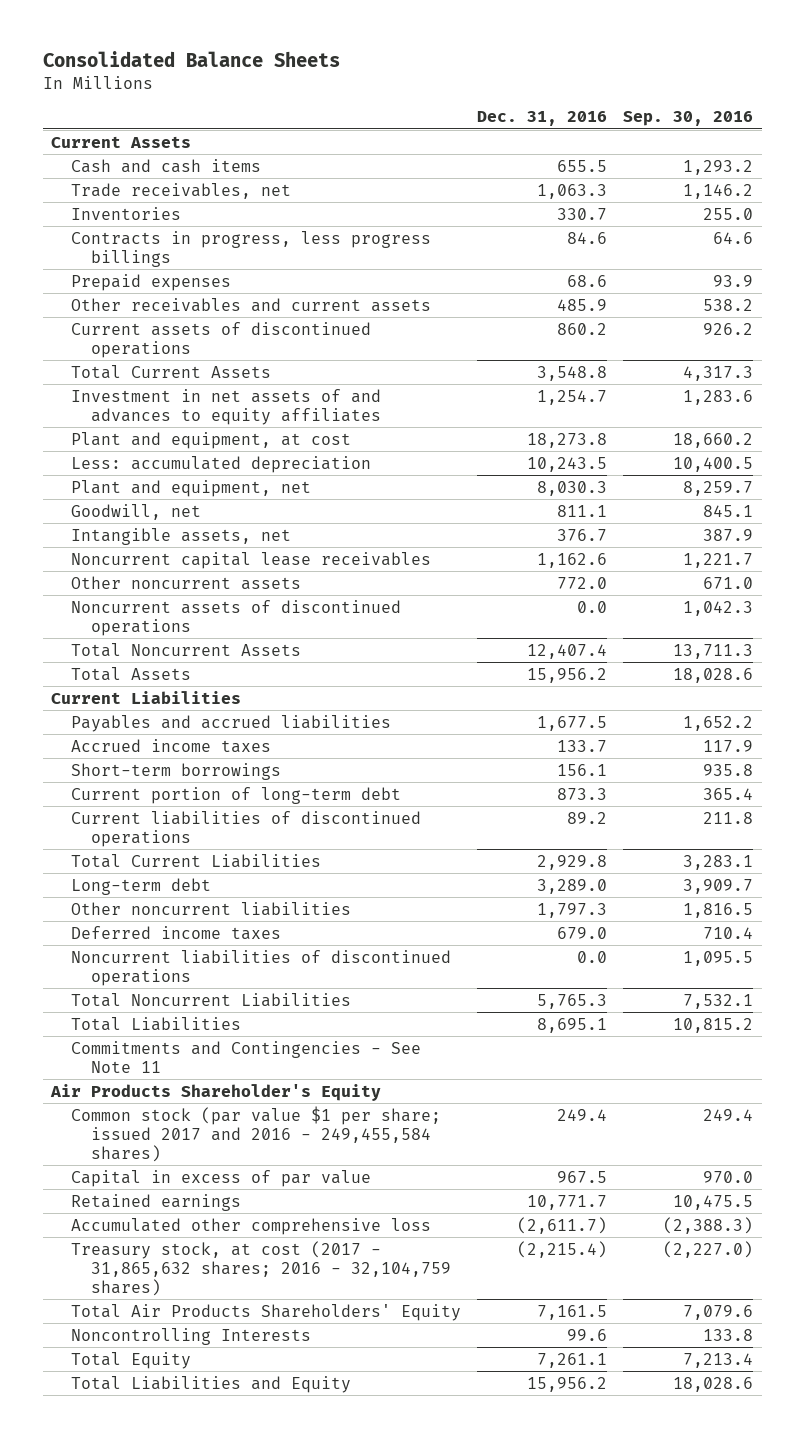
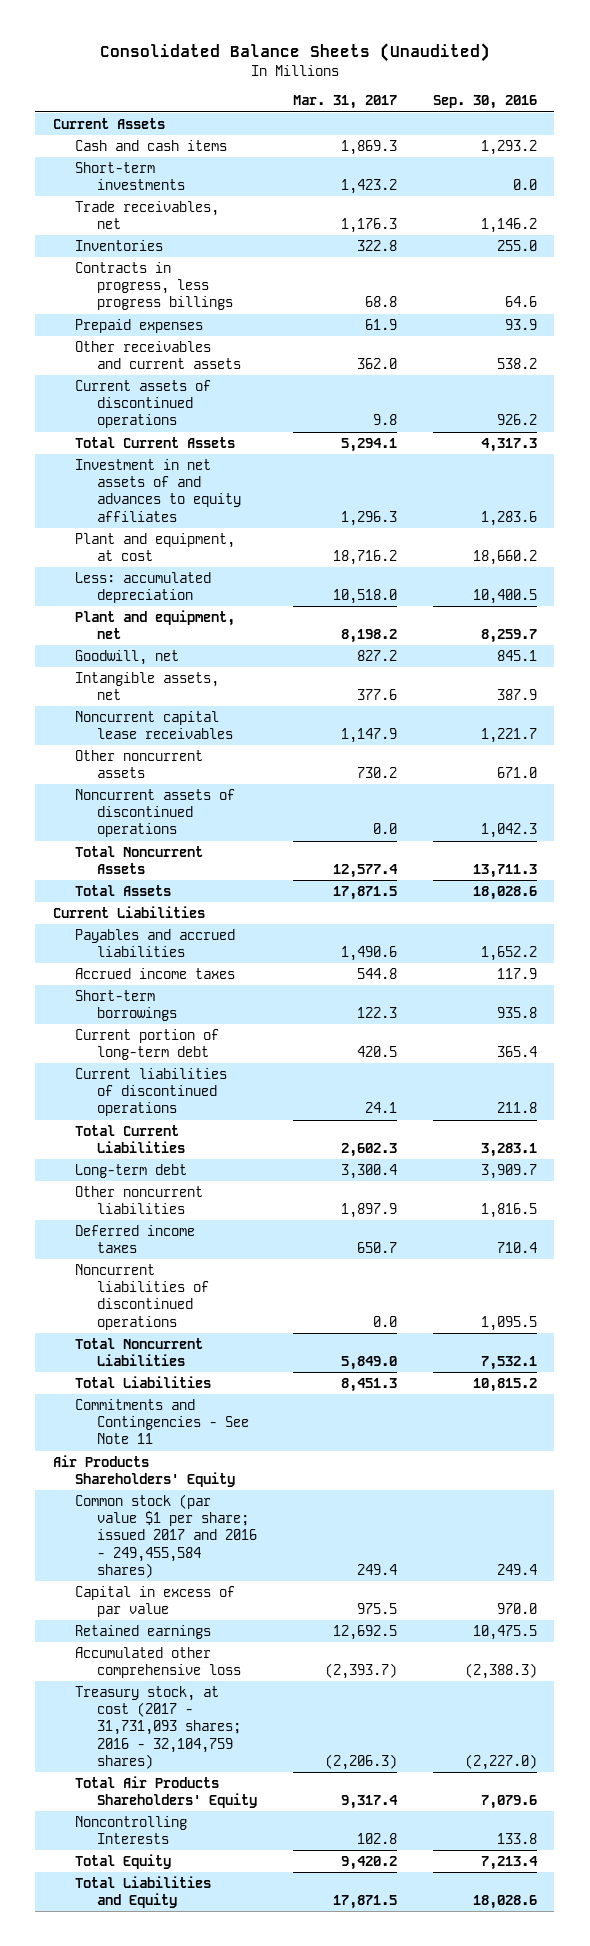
[42,51,340,68] Consolidated Balance Sheets -> [99,42,490,62] Consolidated Balance Sheets (Unaudited)
[477,111,608,127] Dec. 31, 2016 -> none
none -> [292,95,397,110] Mar. 31, 2017
none -> [75,161,186,191] Short-term investments
[49,1083,381,1101] Air Products Shareholder's Equity -> [53,1454,236,1488] Air Products Shareholders' Equity
[70,1240,451,1296] Treasury stock, at cost (2017 - 31,865,632 shares; 2016 - 32,104,759 shares) -> [75,1685,242,1769] Treasury stock, at cost (2017 - 31,731,093 shares; 2016 - 32,104,759 shares)

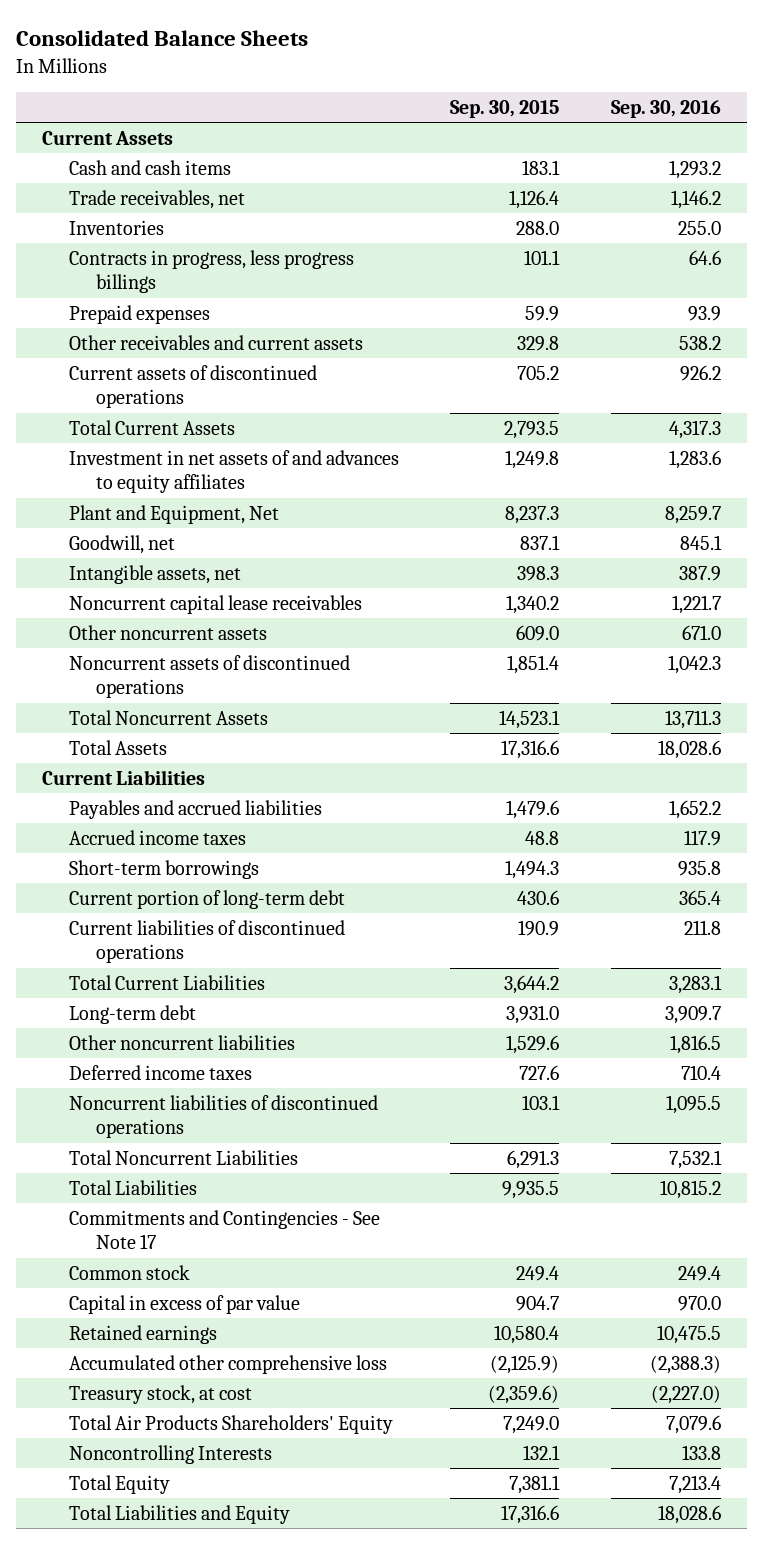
[99,42,490,62] Consolidated Balance Sheets (Unaudited) -> [16,30,309,47] Consolidated Balance Sheets
[292,95,397,110] Mar. 31, 2017 -> none
none -> [450,99,560,118] Sep. 30, 2015
[75,161,186,191] Short-term investments -> none
[75,532,236,562] Plant and equipment, at cost -> none
[75,571,212,604] Less: accumulated depreciation -> none
[75,609,236,640] Plant and equipment, net -> [69,504,280,524] Plant and Equipment, Net
[53,1454,236,1488] Air Products Shareholders' Equity -> none
[75,1398,250,1445] Commitments and Contingencies - See Note 11 -> [69,1209,381,1250] Commitments and Contingencies - See Note 17
[75,1493,258,1578] Common stock (par value $1 per share; issued 2017 and 2016 - 249,455,584 shares) -> [69,1264,191,1280] Common stock
[75,1685,242,1769] Treasury stock, at cost (2017 - 31,731,093 shares; 2016 - 32,104,759 shares) -> [69,1384,253,1404] Treasury stock, at cost

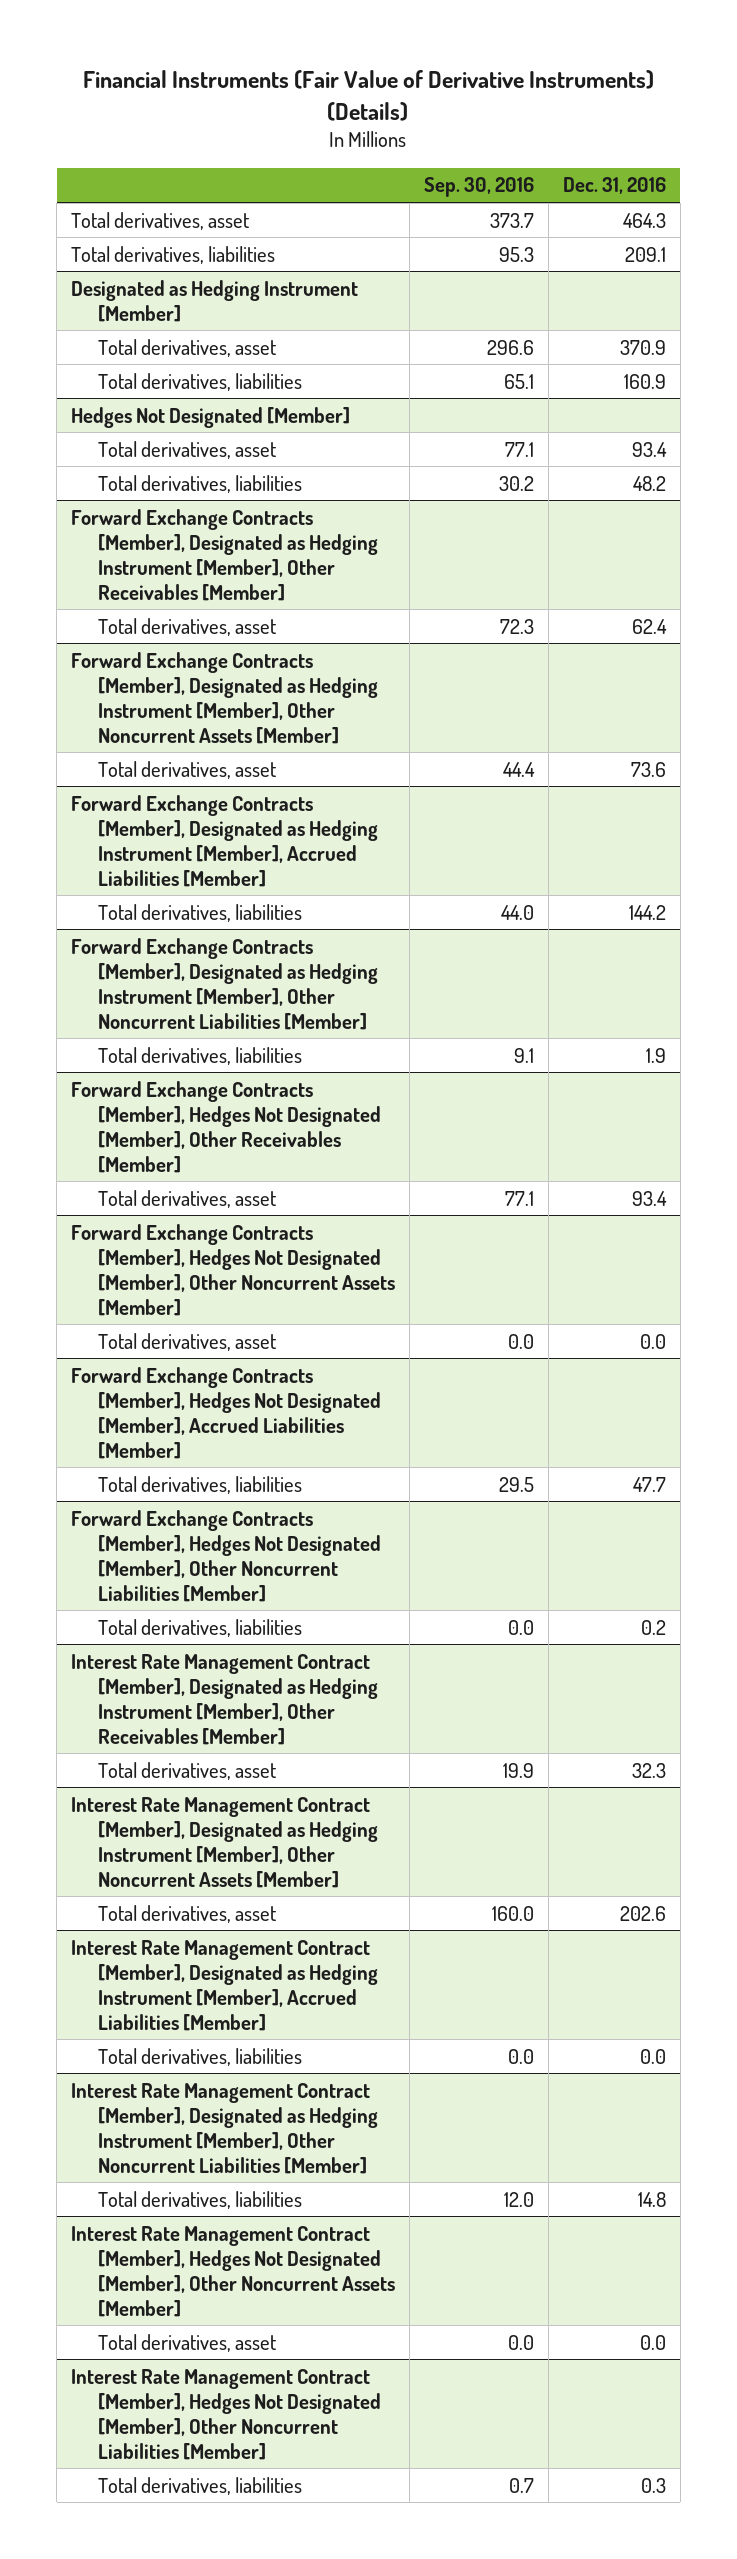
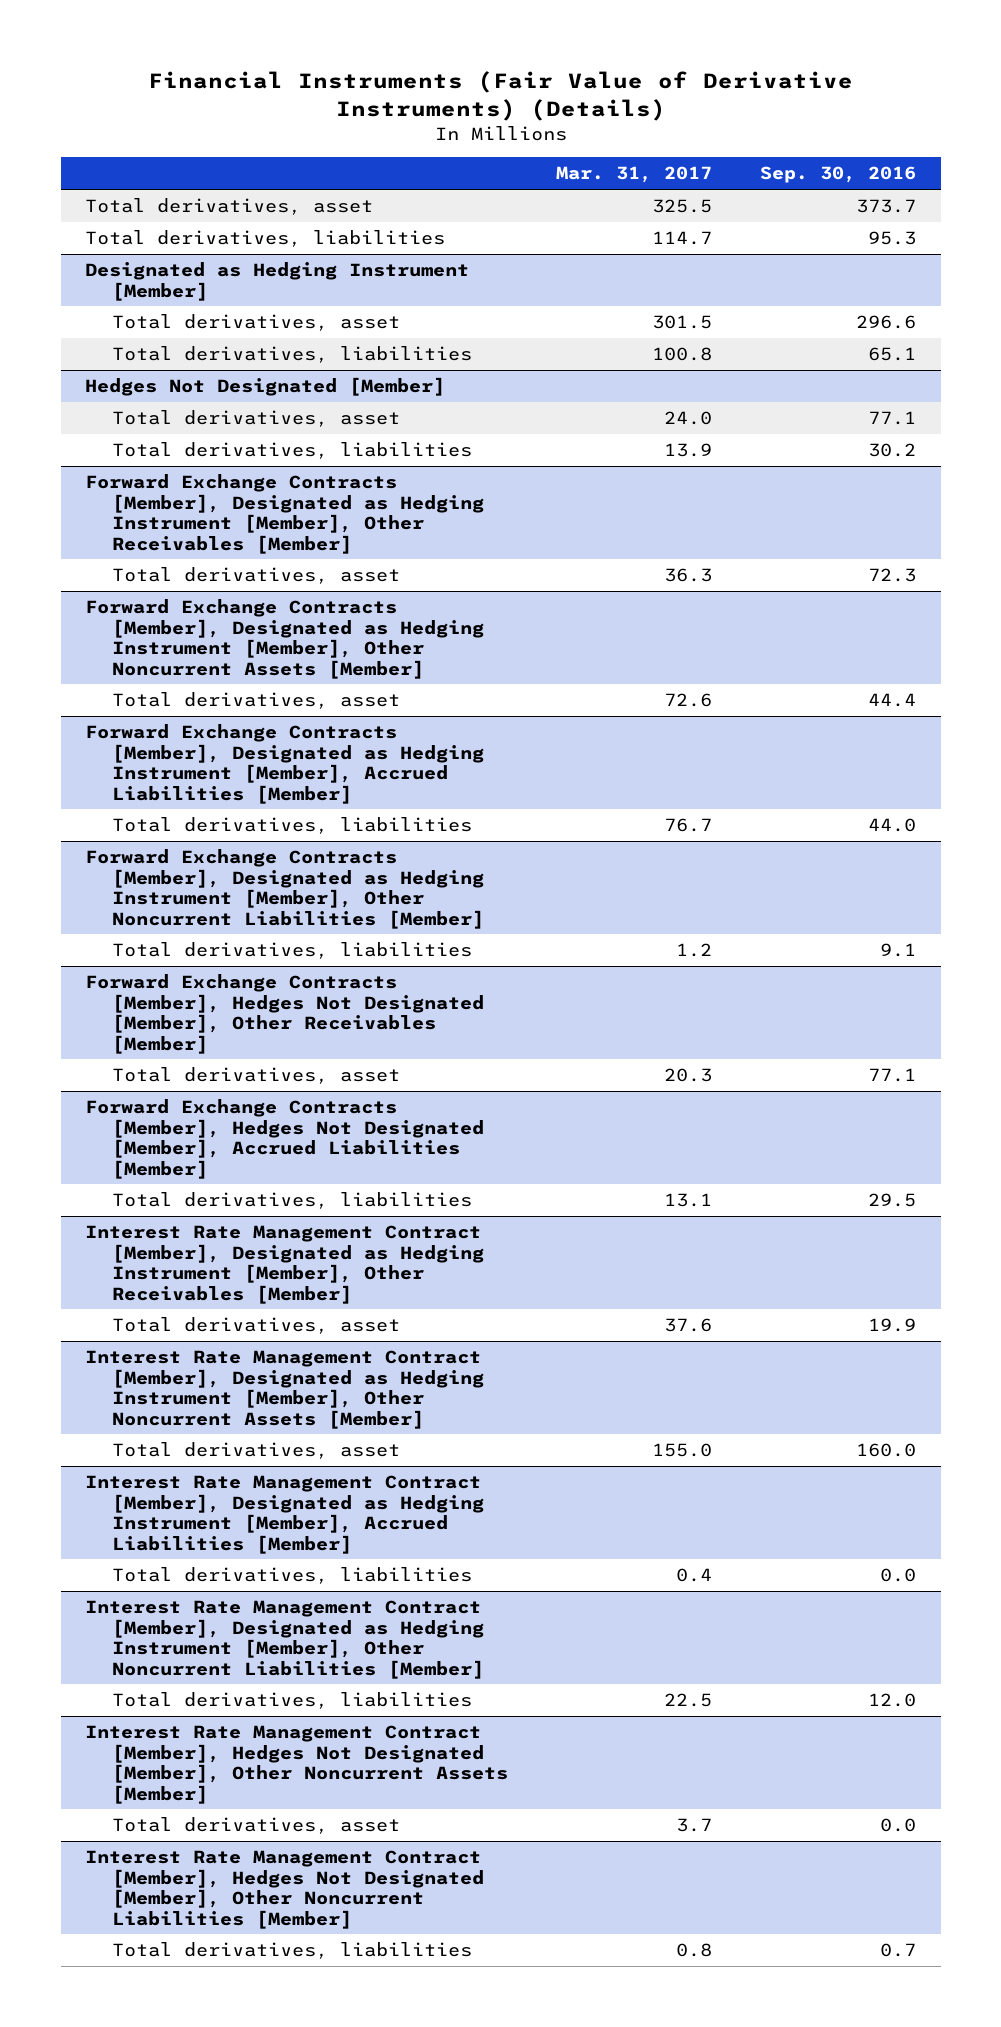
[562,177,666,195] Dec. 31, 2016 -> none
none -> [556,166,713,184] Mar. 31, 2017
[71,1223,396,1316] Forward Exchange Contracts [Member], Hedges Not Designated [Member], Other Noncurrent Assets [Member] -> none
[98,1332,277,1351] Total derivatives, asset -> none
[71,1509,382,1602] Forward Exchange Contracts [Member], Hedges Not Designated [Member], Other Noncurrent Liabilities [Member] -> none
[98,1618,303,1637] Total derivatives, liabilities -> none

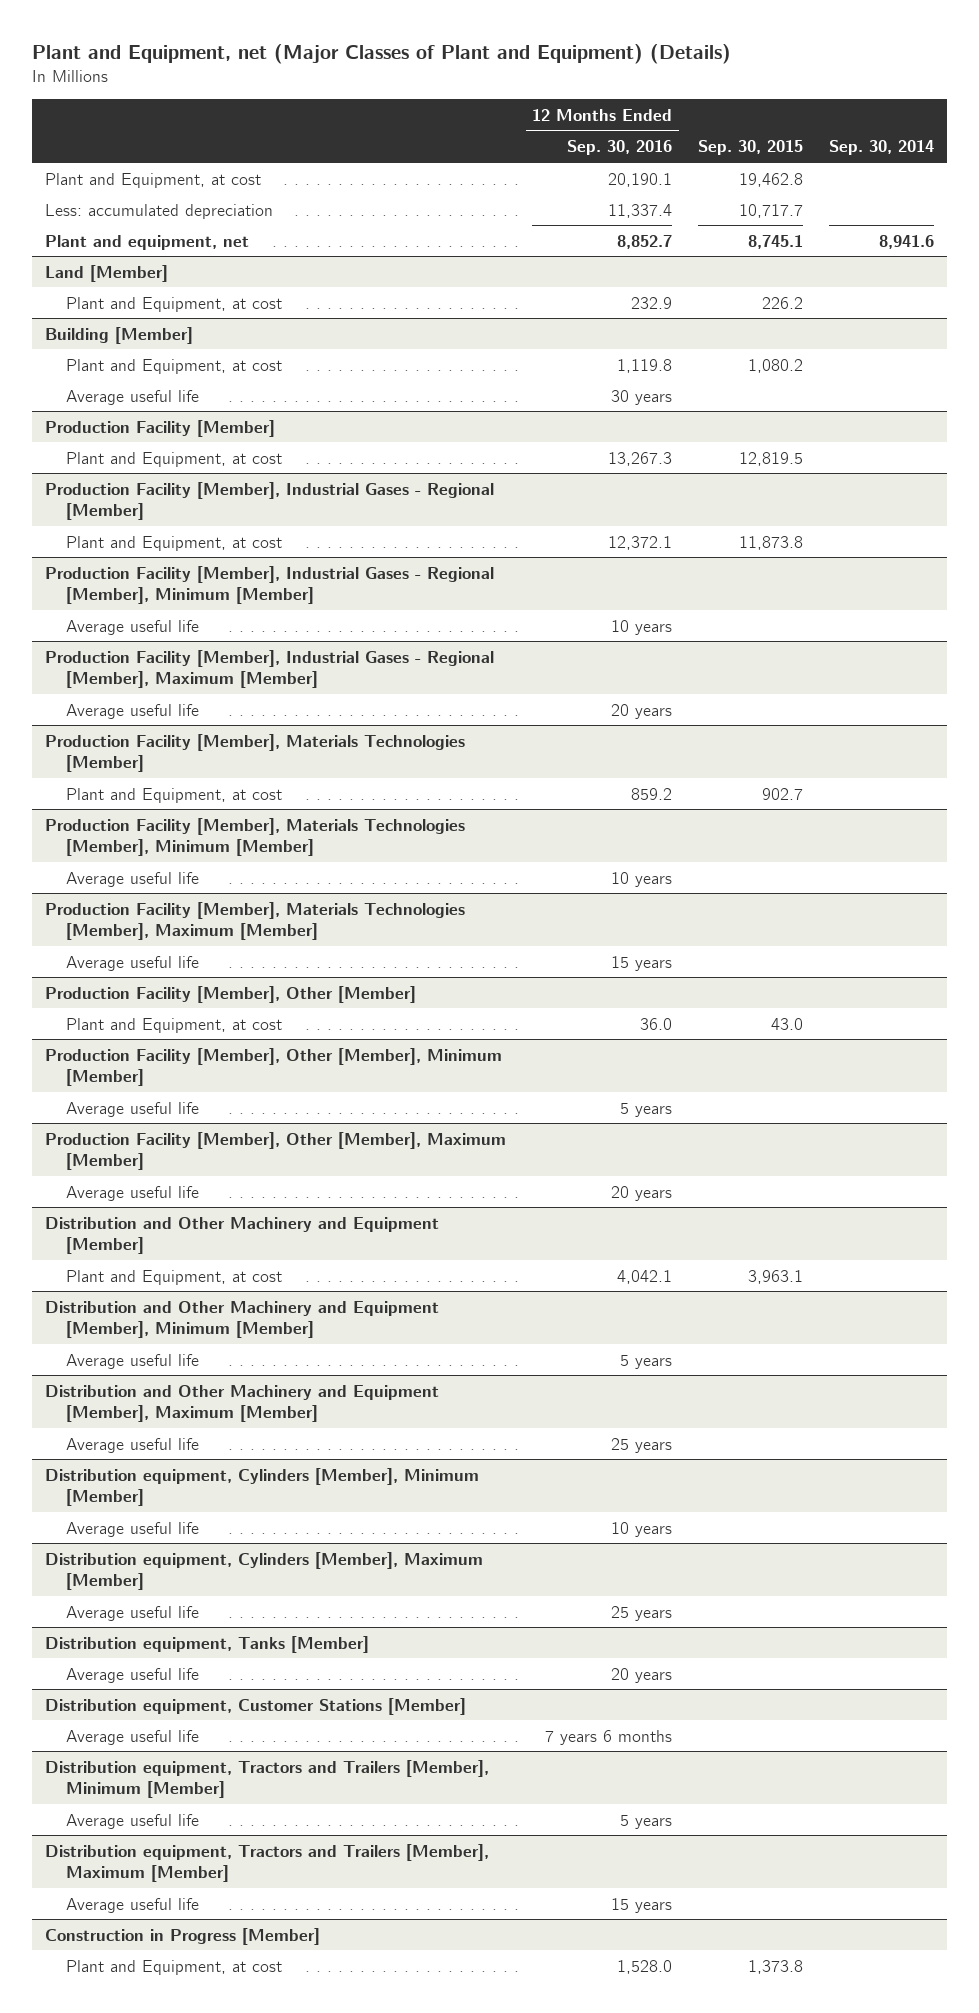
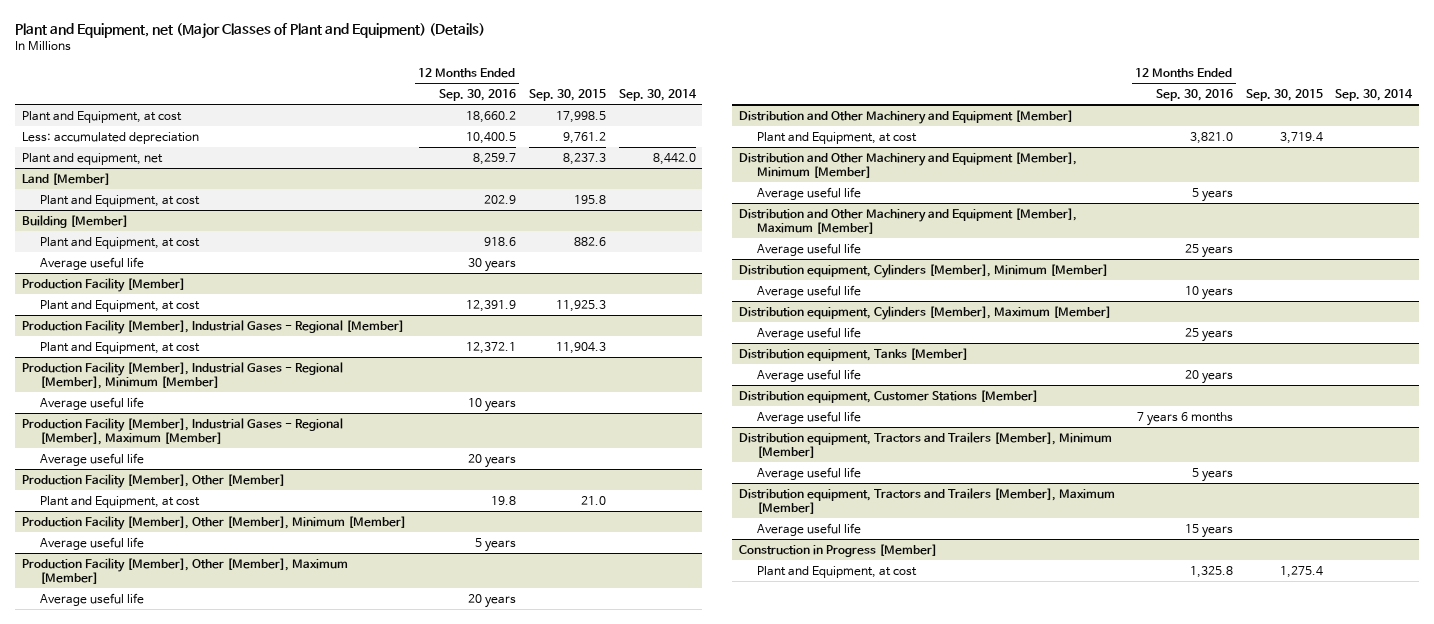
[608,172,673,187] 20,190.1 -> [465,110,516,123] 18,660.2
[739,172,804,187] 19,462.8 -> [555,110,606,123] 17,998.5
[608,203,673,218] 11,337.4 -> [465,131,516,144] 10,400.5
[739,203,804,218] 10,717.7 -> [562,131,606,144] 9,761.2
[617,234,673,249] 8,852.7 -> [472,152,516,165] 8,259.7
[748,234,804,249] 8,745.1 -> [562,152,606,165] 8,237.3
[879,234,935,249] 8,941.6 -> [652,152,696,165] 8,442.0
[631,296,673,309] 232.9 -> [483,194,516,204] 202.9
[762,296,804,309] 226.2 -> [573,194,606,204] 195.8
[617,358,673,373] 1,119.8 -> [483,236,516,246] 918.6
[748,358,804,373] 1,080.2 -> [573,236,606,246] 882.6
[608,451,673,466] 13,267.3 -> [465,299,516,312] 12,391.9
[739,451,804,466] 12,819.5 -> [555,299,606,312] 11,925.3
[739,535,804,550] 11,873.8 -> [555,341,606,354] 11,904.3
[45,733,466,772] Production Facility [Member], Materials Technologies [Member] -> none
[65,787,282,803] Plant and Equipment, at cost -> none
[45,817,466,856] Production Facility [Member], Materials Technologies [Member], Minimum [Member] -> none
[65,871,199,887] Average useful life -> none
[45,901,466,940] Production Facility [Member], Materials Technologies [Member], Maximum [Member] -> none
[65,955,199,971] Average useful life -> none
[640,1017,673,1030] 36.0 -> [490,495,516,505] 19.8
[771,1017,804,1030] 43.0 -> [580,495,606,505] 21.0
[617,1269,673,1284] 4,042.1 -> [1189,131,1233,144] 3,821.0
[748,1269,804,1284] 3,963.1 -> [1279,131,1323,144] 3,719.4
[617,1959,673,1974] 1,528.0 -> [1189,565,1233,578] 1,325.8
[748,1959,804,1974] 1,373.8 -> [1279,565,1323,578] 1,275.4

